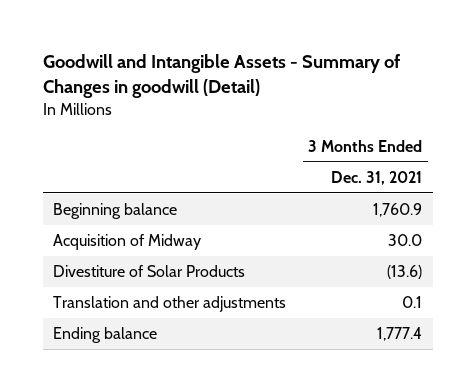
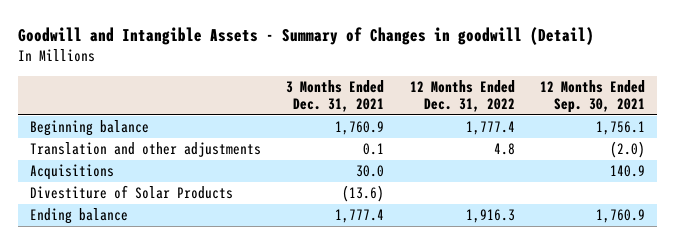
none -> [409,79,515,113] 12 Months Ended Dec. 31, 2022
none -> [539,79,645,114] 12 Months Ended Sep. 30, 2021
[53,234,202,251] Acquisition of Midway -> none
none -> [30,164,115,181] Acquisitions
[53,265,246,278] Divestiture of Solar Products -> [30,185,234,200] Divestiture of Solar Products

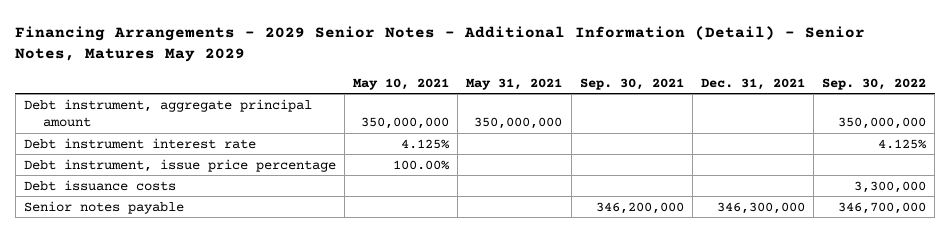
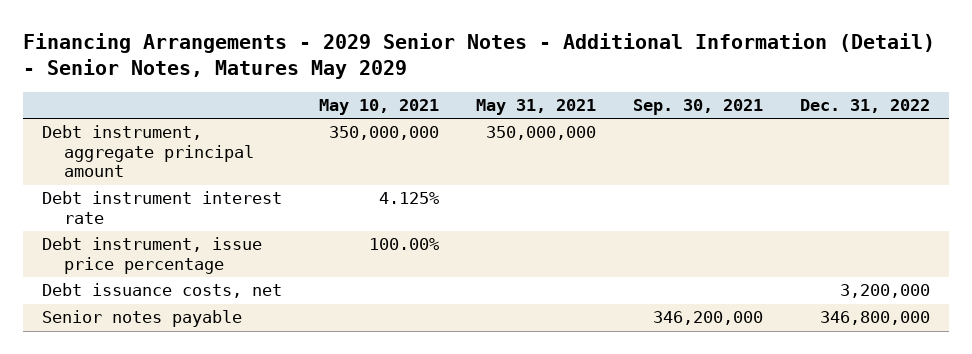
[700,77,805,90] Dec. 31, 2021 -> none
[821,77,926,90] Sep. 30, 2022 -> none
none -> [800,99,931,114] Dec. 31, 2022
[24,179,177,191] Debt issuance costs -> [41,283,282,299] Debt issuance costs, net

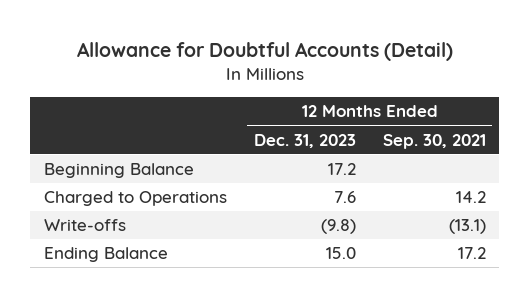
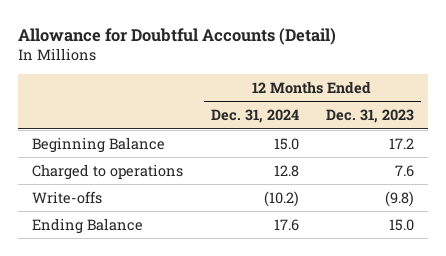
[382,133,486,149] Sep. 30, 2021 -> none
none -> [210,109,299,124] Dec. 31, 2024
[43,191,227,207] Charged to Operations -> [31,163,183,180] Charged to operations

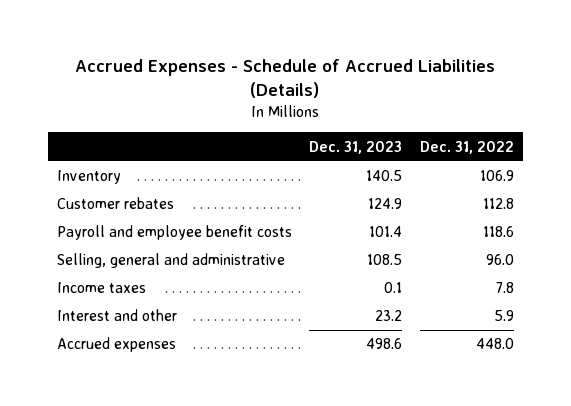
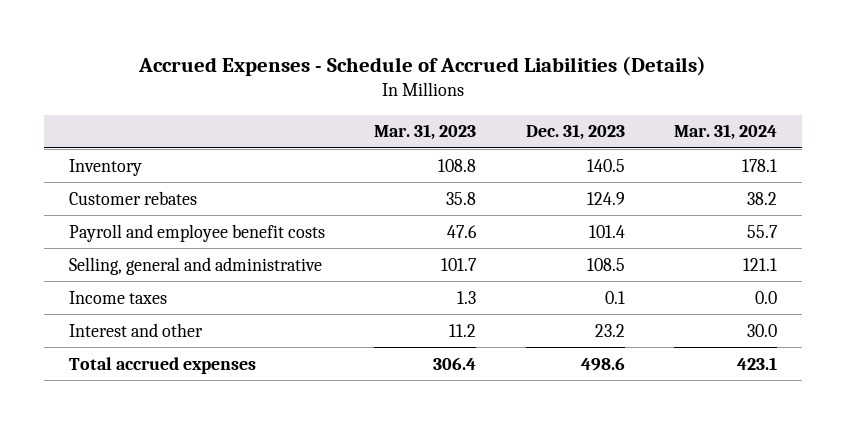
[420,140,515,154] Dec. 31, 2022 -> none
none -> [374,124,477,141] Mar. 31, 2023
none -> [674,124,778,141] Mar. 31, 2024
[56,337,176,353] Accrued expenses -> [68,356,256,374] Total accrued expenses

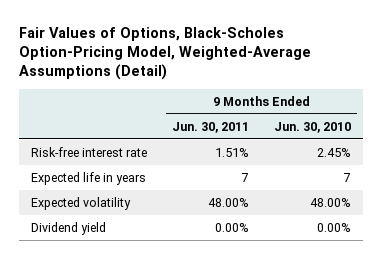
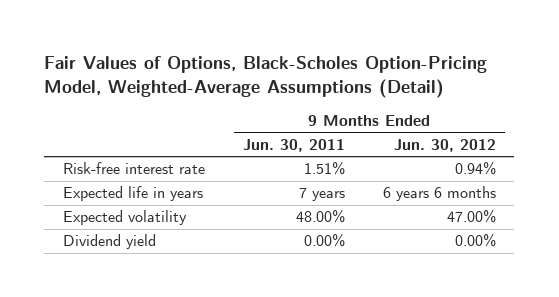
[273,121,351,133] Jun. 30, 2010 -> none
none -> [393,139,496,153] Jun. 30, 2012
[241,172,250,182] 7 -> [298,188,345,202] 7 years

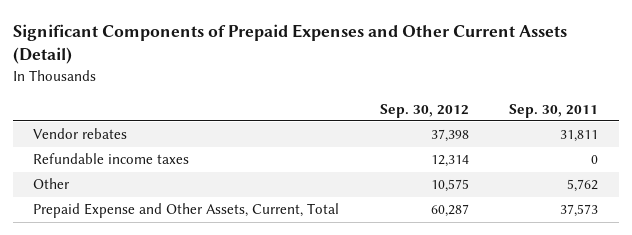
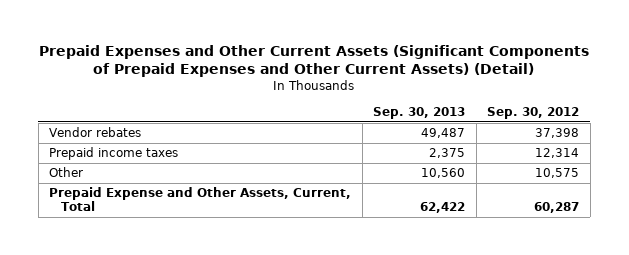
[13,23,568,65] Significant Components of Prepaid Expenses and Other Current Assets (Detail) -> [39,45,590,78] Prepaid Expenses and Other Current Assets (Significant Components of Prepaid Expenses and Other Current Assets) (Detail)
[509,103,599,118] Sep. 30, 2011 -> none
none -> [373,106,466,119] Sep. 30, 2013
[33,153,190,165] Refundable income taxes -> [49,147,179,161] Prepaid income taxes

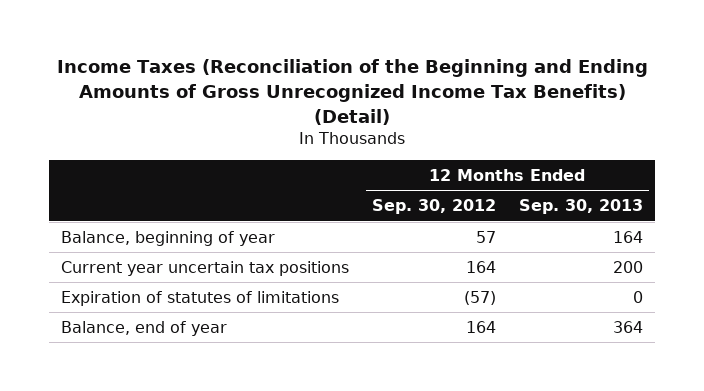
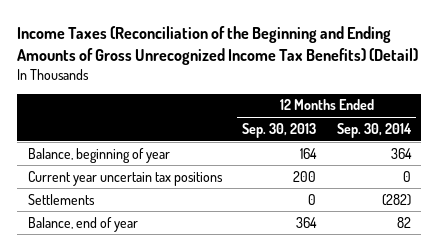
[371,199,496,215] Sep. 30, 2012 -> none
none -> [337,122,413,138] Sep. 30, 2014
[60,290,339,306] Expiration of statutes of limitations -> [27,193,95,205] Settlements

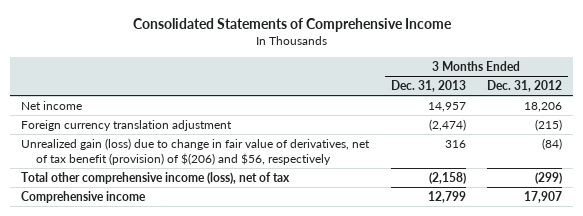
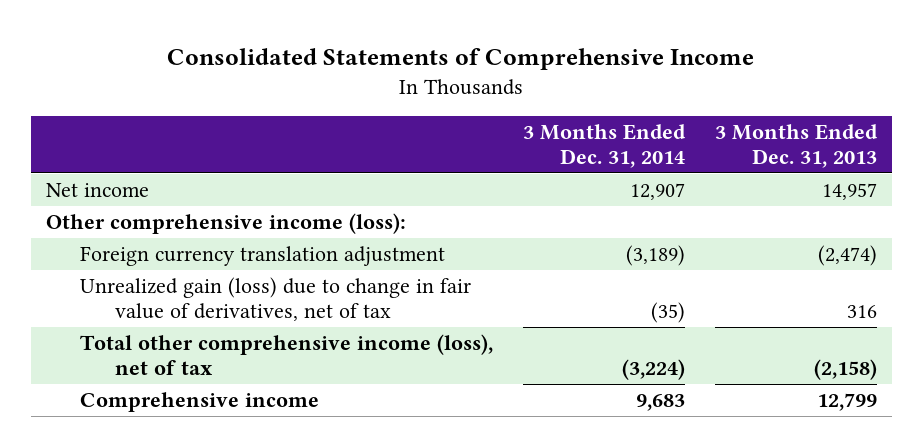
[487,80,563,93] Dec. 31, 2012 -> none
none -> [522,123,686,169] 3 Months Ended Dec. 31, 2014
none -> [45,212,406,234] Other comprehensive income (loss):
[20,137,370,165] Unrealized gain (loss) due to change in fair value of derivatives, net of tax benefit (provision) of $(206) and $56, respectively -> [80,276,472,322] Unrealized gain (loss) due to change in fair value of derivatives, net of tax

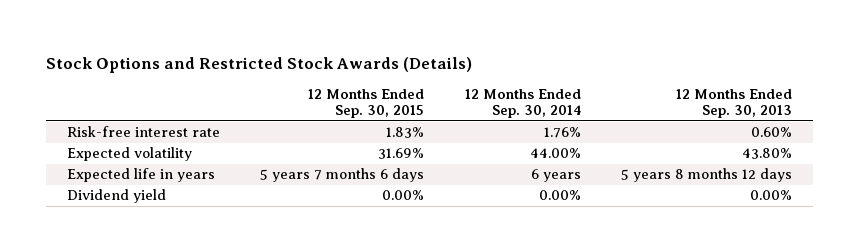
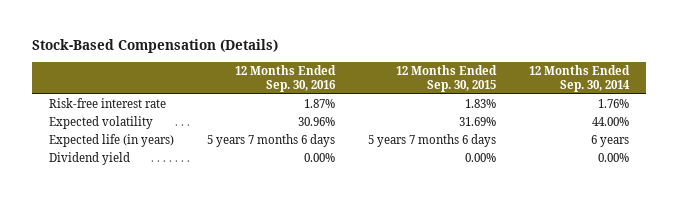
[46,56,473,73] Stock Options and Restricted Stock Awards (Details) -> [31,39,278,54] Stock-Based Compensation (Details)
[676,88,793,119] 12 Months Ended Sep. 30, 2013 -> none
none -> [234,64,336,92] 12 Months Ended Sep. 30, 2016
[66,168,215,183] Expected life in years -> [48,134,174,148] Expected life (in years)

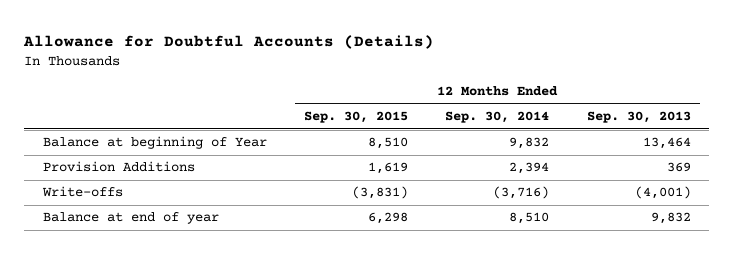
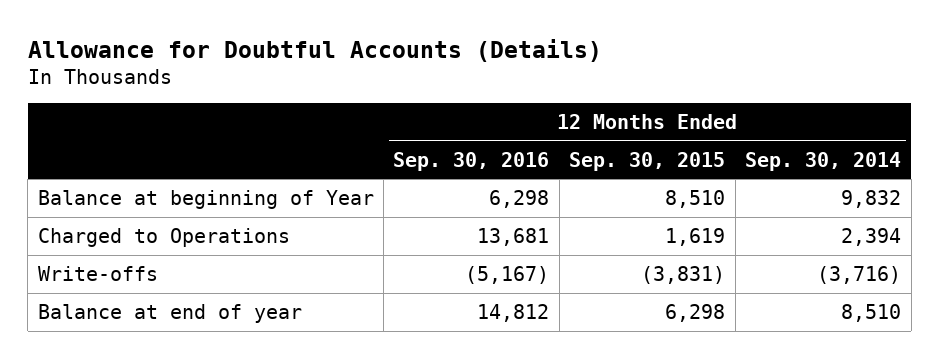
[586,111,691,124] Sep. 30, 2013 -> none
none -> [393,151,550,171] Sep. 30, 2016
[42,161,195,173] Provision Additions -> [37,227,290,247] Charged to Operations

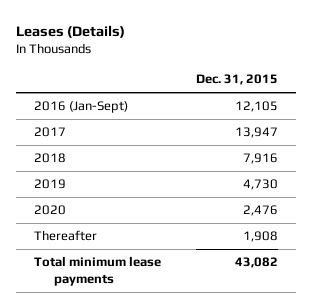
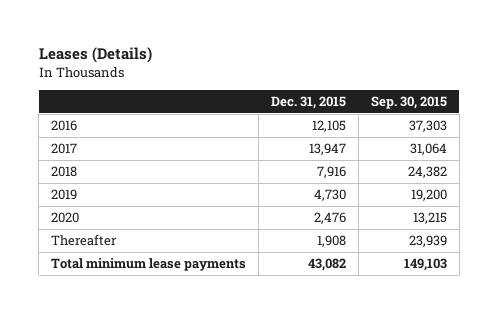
none -> [370,95,447,109] Sep. 30, 2015
[33,101,128,114] 2016 (Jan-Sept) -> [51,120,78,132] 2016

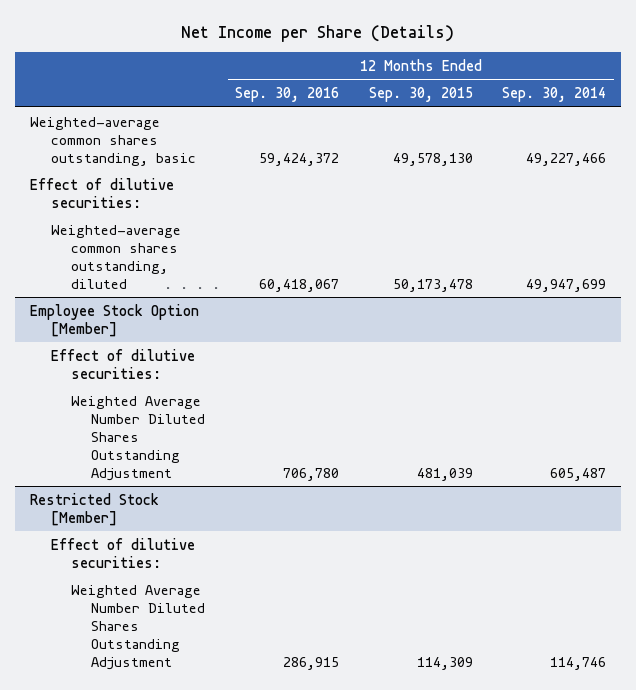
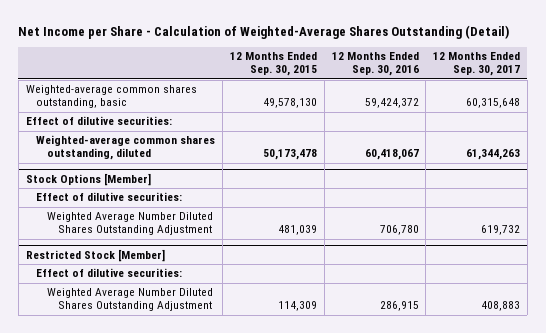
[181,24,455,42] Net Income per Share (Details) -> [18,24,510,39] Net Income per Share - Calculation of Weighted-Average Shares Outstanding (Detail)
[502,86,607,102] Sep. 30, 2014 -> none
none -> [433,52,521,77] 12 Months Ended Sep. 30, 2017
[30,303,200,337] Employee Stock Option [Member] -> [25,172,151,186] Stock Options [Member]

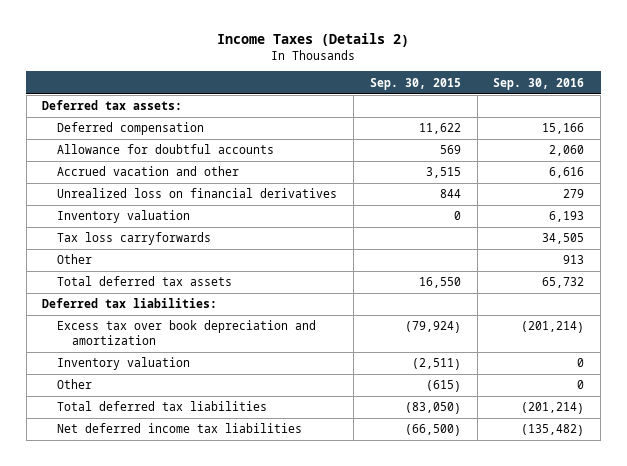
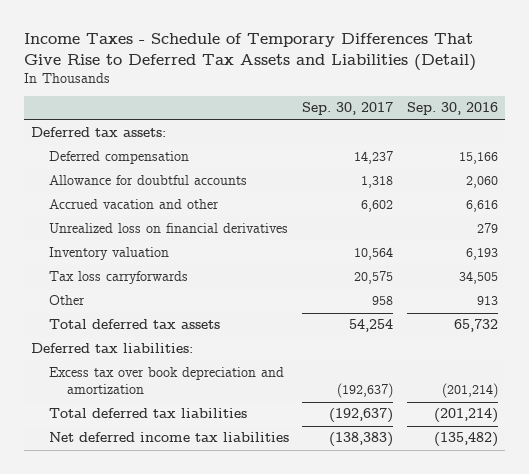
[217,33,410,48] Income Taxes (Details 2) -> [23,33,476,71] Income Taxes - Schedule of Temporary Differences That Give Rise to Deferred Tax Assets and Liabilities (Detail)
[369,77,461,90] Sep. 30, 2015 -> none
none -> [302,102,394,116] Sep. 30, 2017
[57,357,191,371] Inventory valuation -> none
[57,379,93,390] Other -> none

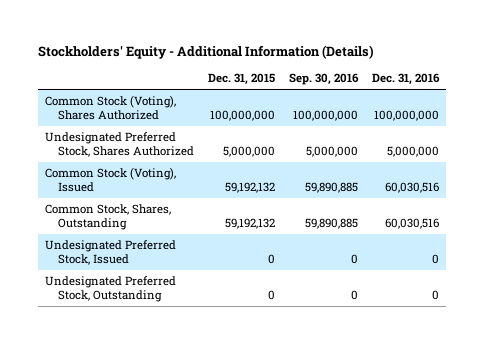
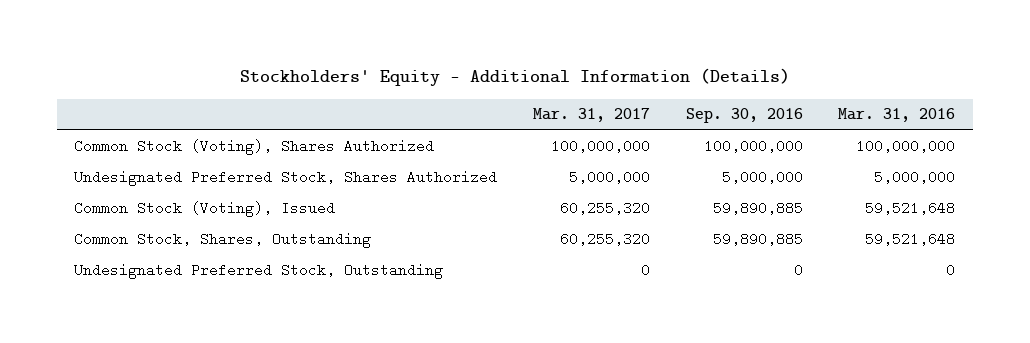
[208,73,276,86] Dec. 31, 2015 -> none
[372,73,441,86] Dec. 31, 2016 -> none
none -> [532,108,650,123] Mar. 31, 2017
none -> [838,108,956,123] Mar. 31, 2016
[44,240,176,265] Undesignated Preferred Stock, Issued -> none

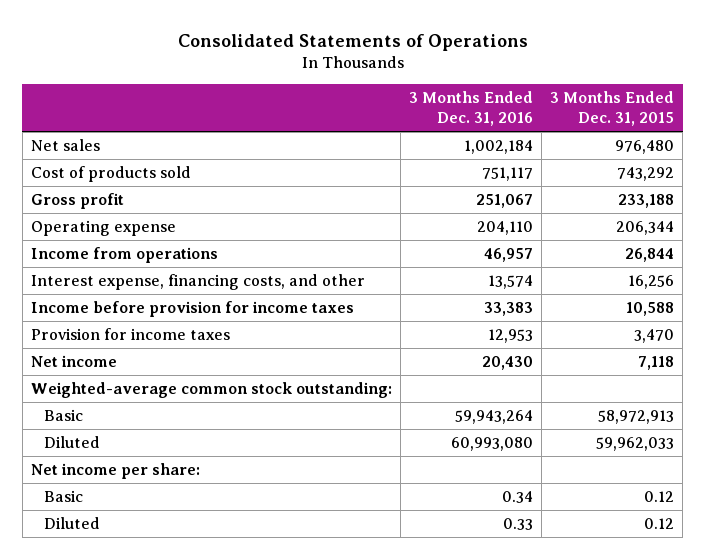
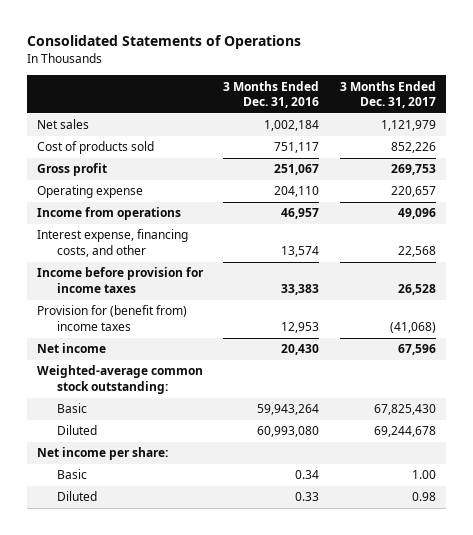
[550,91,675,127] 3 Months Ended Dec. 31, 2015 -> none
none -> [339,80,436,109] 3 Months Ended Dec. 31, 2017
[30,327,230,340] Provision for income taxes -> [37,305,188,332] Provision for (benefit from) income taxes

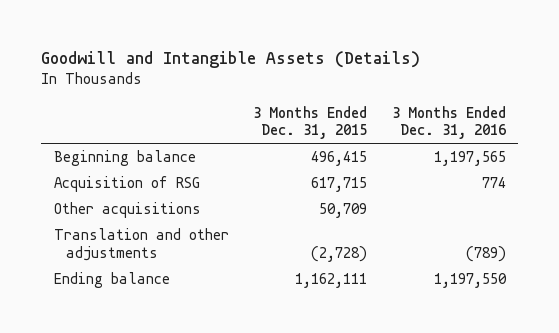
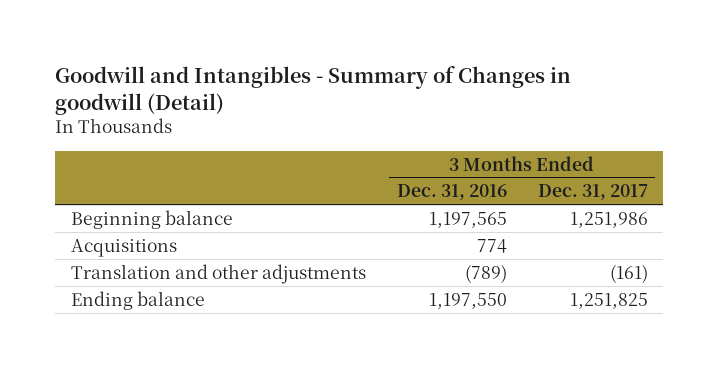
[41,51,421,69] Goodwill and Intangible Assets (Details) -> [55,65,572,115] Goodwill and Intangibles - Summary of Changes in goodwill (Detail)
[253,105,368,140] 3 Months Ended Dec. 31, 2015 -> none
none -> [537,184,648,201] Dec. 31, 2017
[53,202,201,219] Other acquisitions -> none
[53,176,200,193] Acquisition of RSG -> [70,238,177,257] Acquisitions

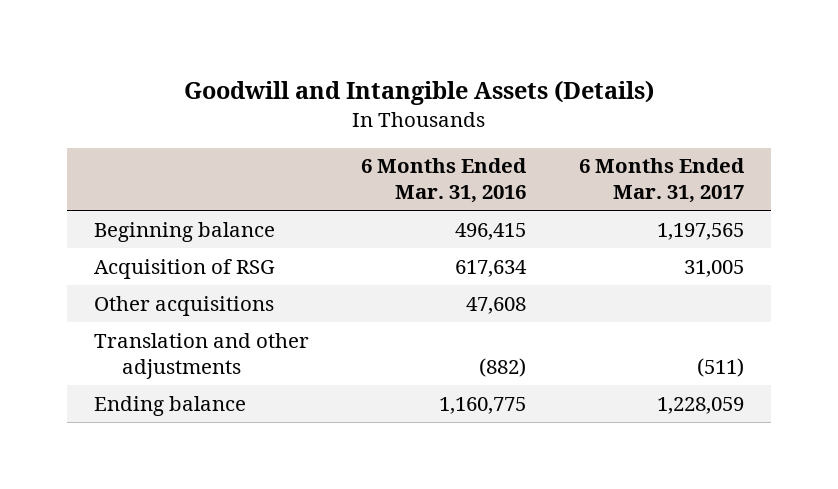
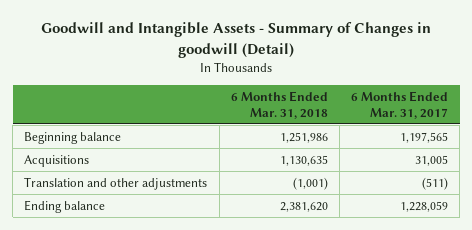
[183,80,654,106] Goodwill and Intangible Assets (Details) -> [41,22,432,58] Goodwill and Intangible Assets - Summary of Changes in goodwill (Detail)
[361,158,528,204] 6 Months Ended Mar. 31, 2016 -> none
none -> [230,90,328,119] 6 Months Ended Mar. 31, 2018
[93,295,274,316] Other acquisitions -> none
[93,258,275,279] Acquisition of RSG -> [24,154,90,167] Acquisitions

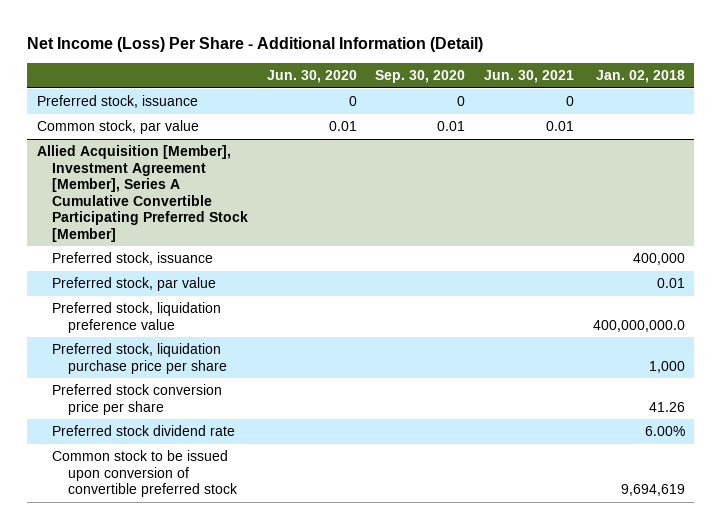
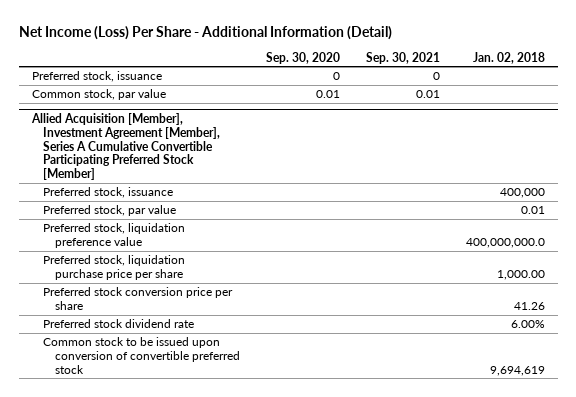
[266,70,357,84] Jun. 30, 2020 -> none
[484,70,575,84] Jun. 30, 2021 -> none
none -> [365,51,440,64] Sep. 30, 2021
[648,360,685,373] 1,000 -> [496,269,545,280] 1,000.00

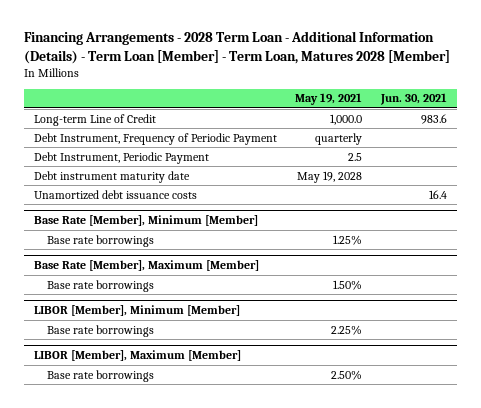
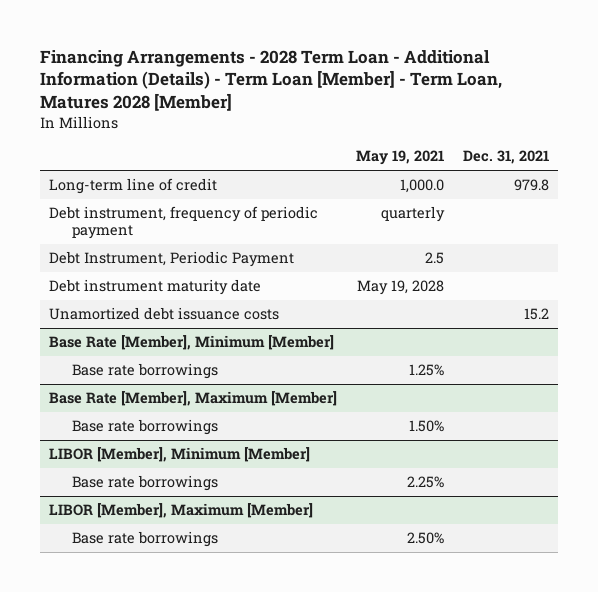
[380,93,448,106] Jun. 30, 2021 -> none
none -> [462,150,549,165] Dec. 31, 2021
[33,113,156,126] Long-term Line of Credit -> [49,178,218,195] Long-term line of credit
[33,132,277,145] Debt Instrument, Frequency of Periodic Payment -> [49,206,319,240] Debt instrument, frequency of periodic payment

